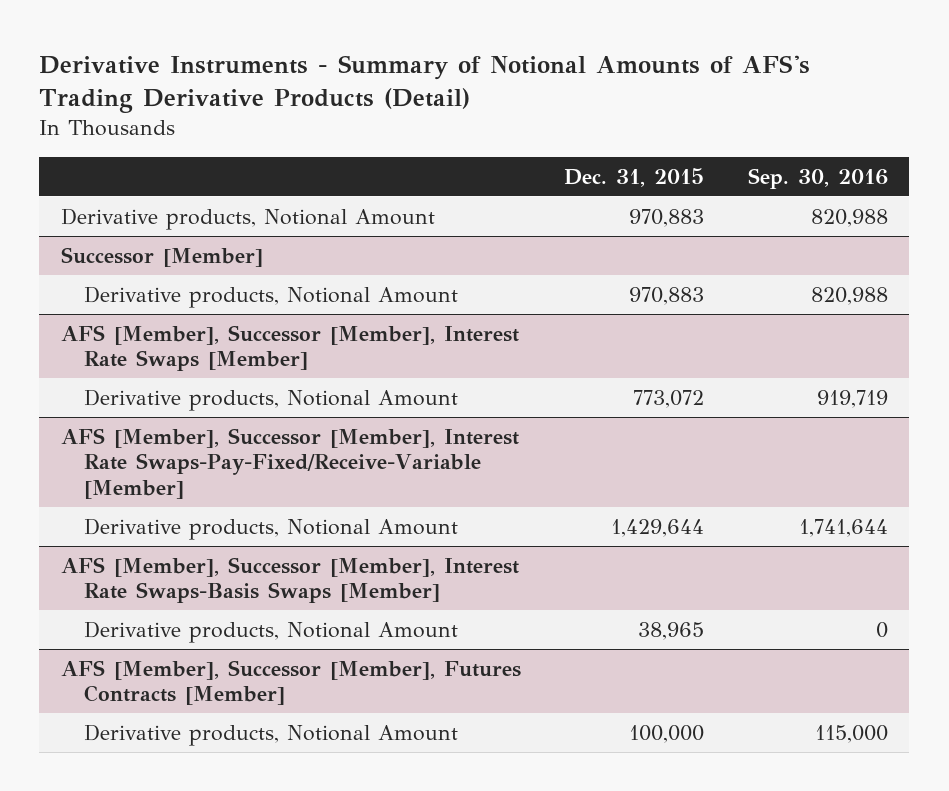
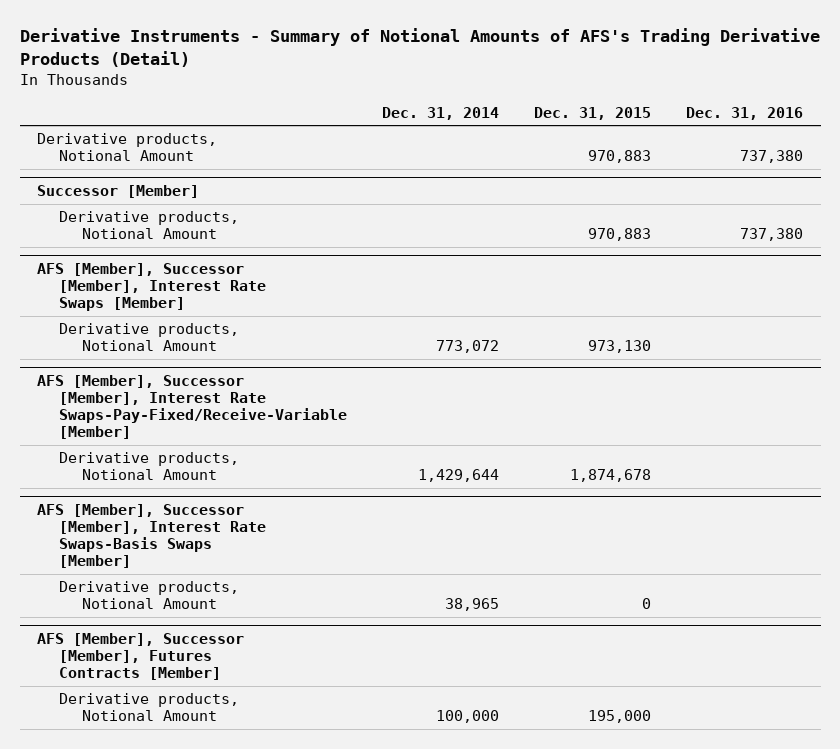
[747,167,888,189] Sep. 30, 2016 -> none
none -> [382,106,500,120] Dec. 31, 2014
none -> [686,106,804,120] Dec. 31, 2016
[633,389,705,408] 773,072 -> [588,340,652,354] 973,130
[611,518,705,537] 1,429,644 -> [570,469,652,483] 1,874,678
[638,621,705,640] 38,965 -> [642,598,652,610] 0
[629,724,705,743] 100,000 -> [588,710,652,724] 195,000

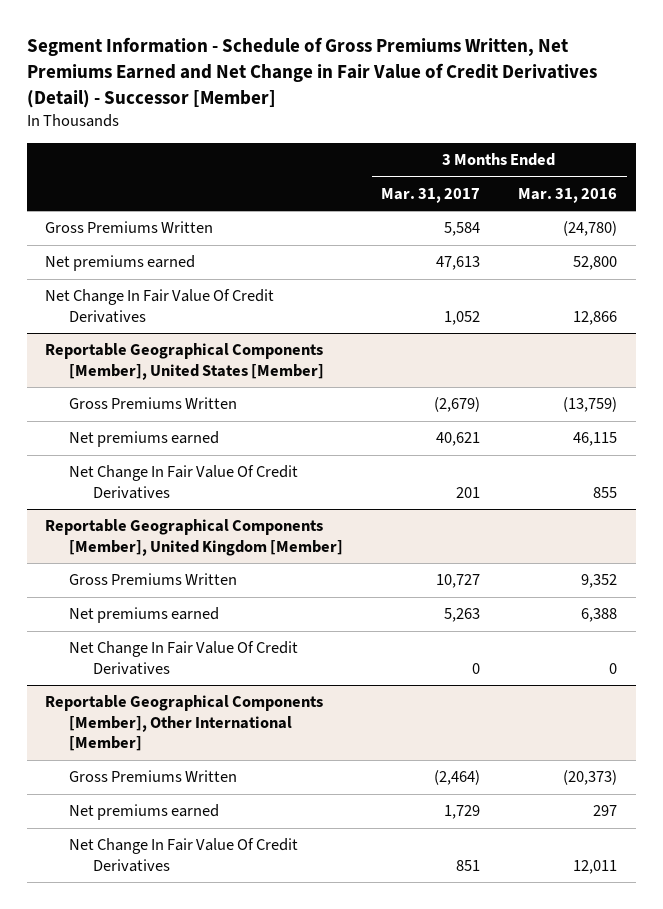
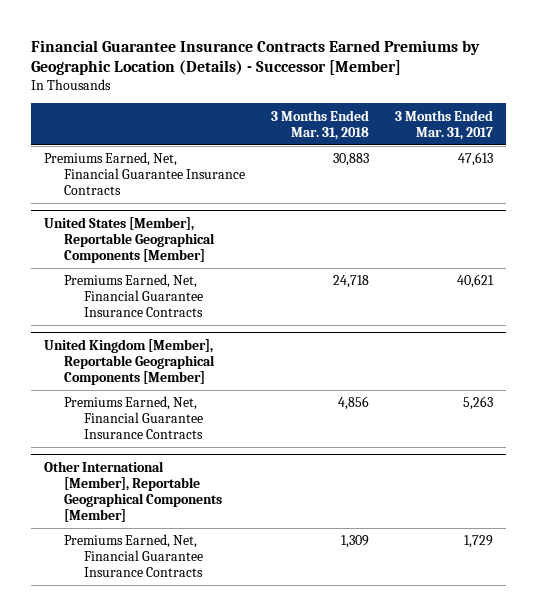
[26,37,597,108] Segment Information - Schedule of Gross Premiums Written, Net Premiums Earned and Net Change in Fair Value of Credit Derivatives (Detail) - Successor [Member] -> [30,39,480,76] Financial Guarantee Insurance Contracts Earned Premiums by Geographic Location (Details) - Successor [Member]
[518,187,618,203] Mar. 31, 2016 -> none
none -> [271,109,370,140] 3 Months Ended Mar. 31, 2018
[45,221,214,234] Gross Premiums Written -> none
[45,289,275,323] Net Change In Fair Value Of Credit Derivatives -> none
[69,397,238,410] Gross Premiums Written -> none
[69,465,299,499] Net Change In Fair Value Of Credit Derivatives -> none
[69,573,238,586] Gross Premiums Written -> none
[69,641,299,675] Net Change In Fair Value Of Credit Derivatives -> none
[69,770,238,783] Gross Premiums Written -> none
[69,838,299,872] Net Change In Fair Value Of Credit Derivatives -> none
[45,255,196,272] Net premiums earned -> [43,152,246,195] Premiums Earned, Net, Financial Guarantee Insurance Contracts
[45,343,325,380] Reportable Geographical Components [Member], United States [Member] -> [43,217,216,263] United States [Member], Reportable Geographical Components [Member]
[69,431,220,448] Net premiums earned -> [64,274,204,317] Premiums Earned, Net, Financial Guarantee Insurance Contracts
[45,519,344,556] Reportable Geographical Components [Member], United Kingdom [Member] -> [43,339,216,385] United Kingdom [Member], Reportable Geographical Components [Member]
[69,607,220,624] Net premiums earned -> [64,396,204,439] Premiums Earned, Net, Financial Guarantee Insurance Contracts
[45,695,324,752] Reportable Geographical Components [Member], Other International [Member] -> [43,461,223,522] Other International [Member], Reportable Geographical Components [Member]
[69,804,220,821] Net premiums earned -> [64,534,204,577] Premiums Earned, Net, Financial Guarantee Insurance Contracts

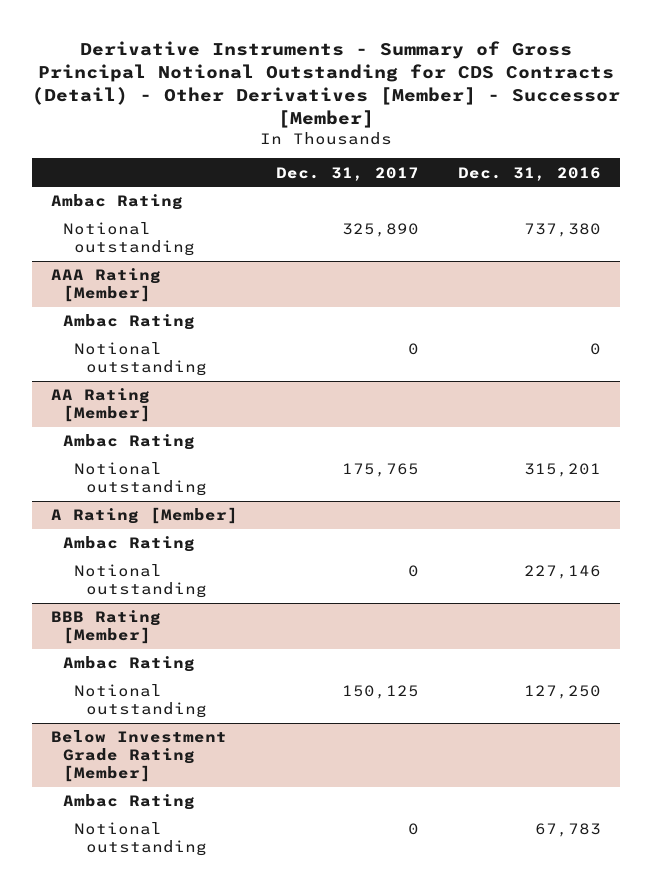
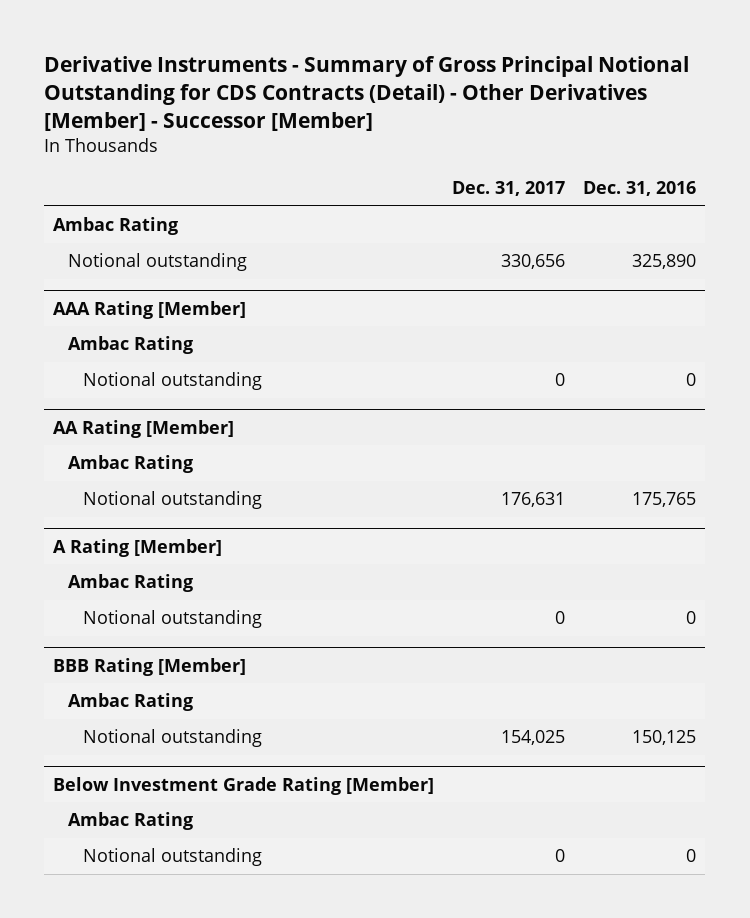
[342,223,420,238] 325,890 -> [501,254,566,270] 330,656
[523,223,601,238] 737,380 -> [632,254,697,270] 325,890
[342,463,420,478] 175,765 -> [501,492,566,508] 176,631
[523,463,601,478] 315,201 -> [632,492,697,508] 175,765
[523,565,601,580] 227,146 -> [686,611,697,625] 0
[342,685,420,700] 150,125 -> [501,730,566,746] 154,025
[523,685,601,700] 127,250 -> [632,730,697,746] 150,125
[534,823,601,838] 67,783 -> [686,849,697,863] 0

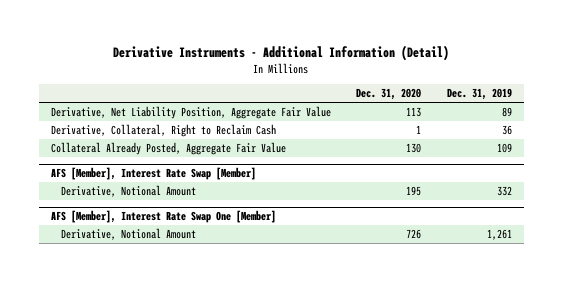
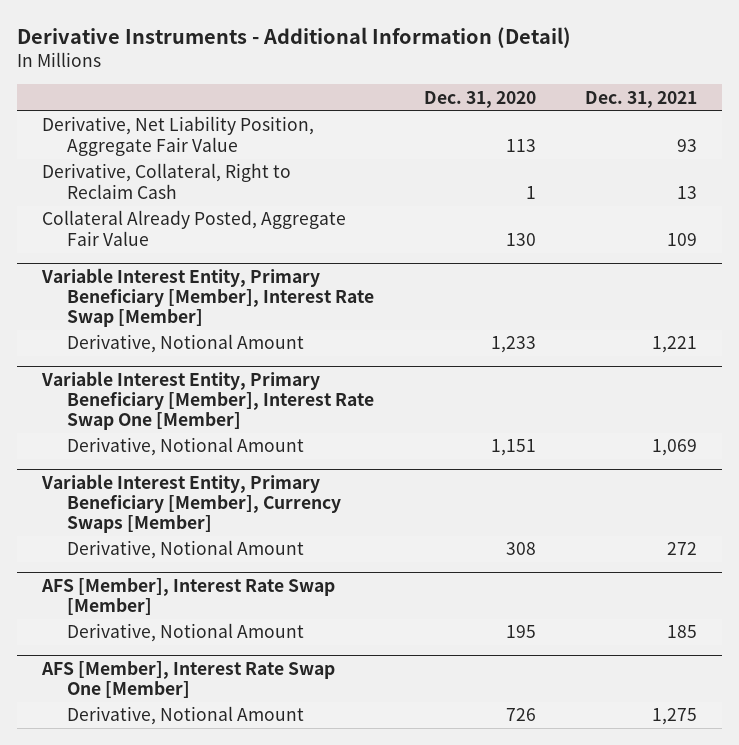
[446,88,512,101] Dec. 31, 2019 -> none
none -> [585,90,698,108] Dec. 31, 2021
none -> [40,267,374,328] Variable Interest Entity, Primary Beneficiary [Member], Interest Rate Swap [Member]
none -> [66,334,304,354] Derivative, Notional Amount
none -> [40,370,374,431] Variable Interest Entity, Primary Beneficiary [Member], Interest Rate Swap One [Member]
none -> [66,437,304,457] Derivative, Notional Amount
none -> [40,473,341,534] Variable Interest Entity, Primary Beneficiary [Member], Currency Swaps [Member]
none -> [66,540,304,560] Derivative, Notional Amount

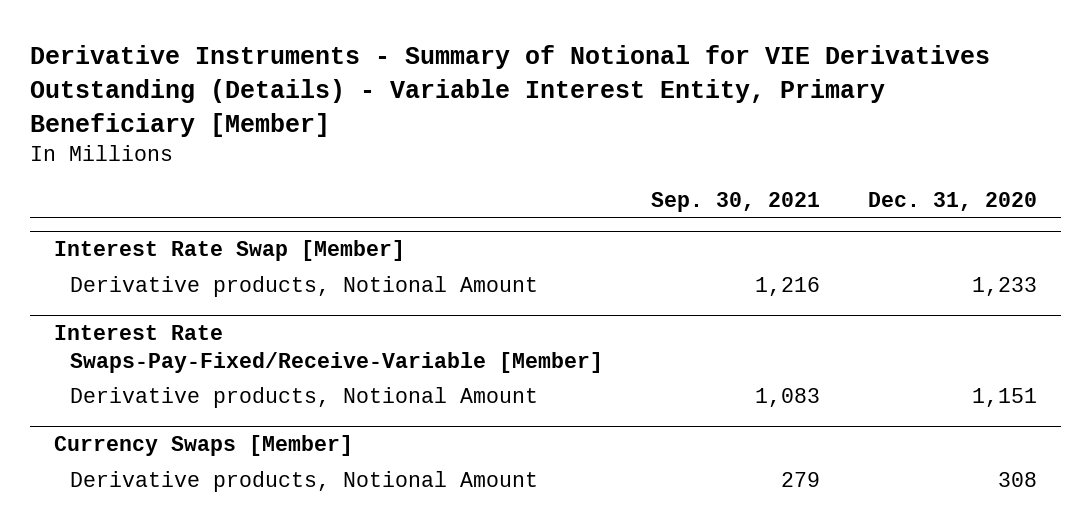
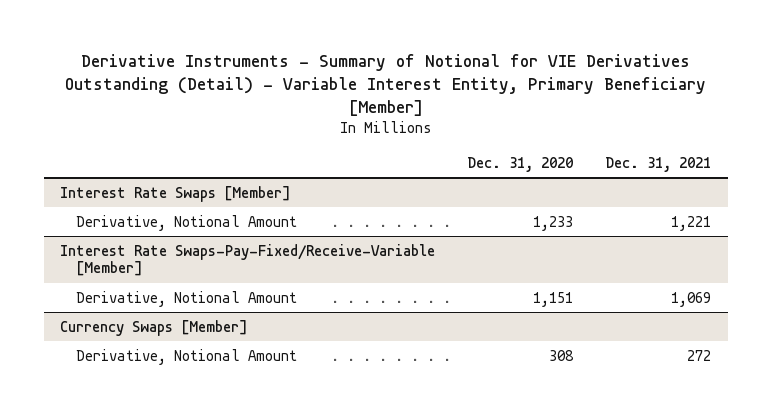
[30,45,991,137] Derivative Instruments - Summary of Notional for VIE Derivatives Outstanding (Details) - Variable Interest Entity, Primary Beneficiary [Member] -> [64,54,706,116] Derivative Instruments - Summary of Notional for VIE Derivatives Outstanding (Detail) - Variable Interest Entity, Primary Beneficiary [Member]
[650,192,820,213] Sep. 30, 2021 -> none
none -> [605,156,712,172] Dec. 31, 2021
[54,240,406,262] Interest Rate Swap [Member] -> [60,185,292,202] Interest Rate Swaps [Member]
[69,275,538,297] Derivative products, Notional Amount -> [76,214,298,231] Derivative, Notional Amount
[69,386,538,408] Derivative products, Notional Amount -> [76,290,298,307] Derivative, Notional Amount
[69,470,538,492] Derivative products, Notional Amount -> [76,348,298,365] Derivative, Notional Amount

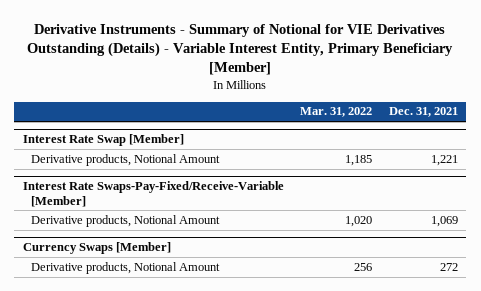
[64,54,706,116] Derivative Instruments - Summary of Notional for VIE Derivatives Outstanding (Detail) - Variable Interest Entity, Primary Beneficiary [Member] -> [27,23,454,76] Derivative Instruments - Summary of Notional for VIE Derivatives Outstanding (Details) - Variable Interest Entity, Primary Beneficiary [Member]
[467,156,574,172] Dec. 31, 2020 -> none
none -> [300,107,373,118] Mar. 31, 2022
[60,185,292,202] Interest Rate Swaps [Member] -> [22,134,184,147] Interest Rate Swap [Member]
[76,214,298,231] Derivative, Notional Amount -> [31,153,221,166] Derivative products, Notional Amount
[76,290,298,307] Derivative, Notional Amount -> [31,214,221,227] Derivative products, Notional Amount
[76,348,298,365] Derivative, Notional Amount -> [31,261,221,274] Derivative products, Notional Amount

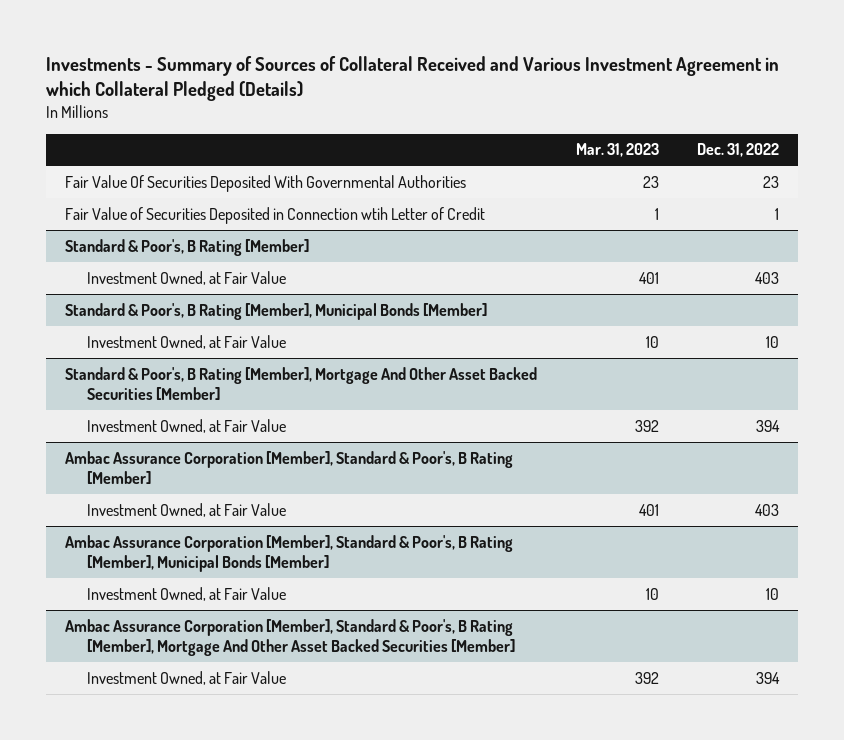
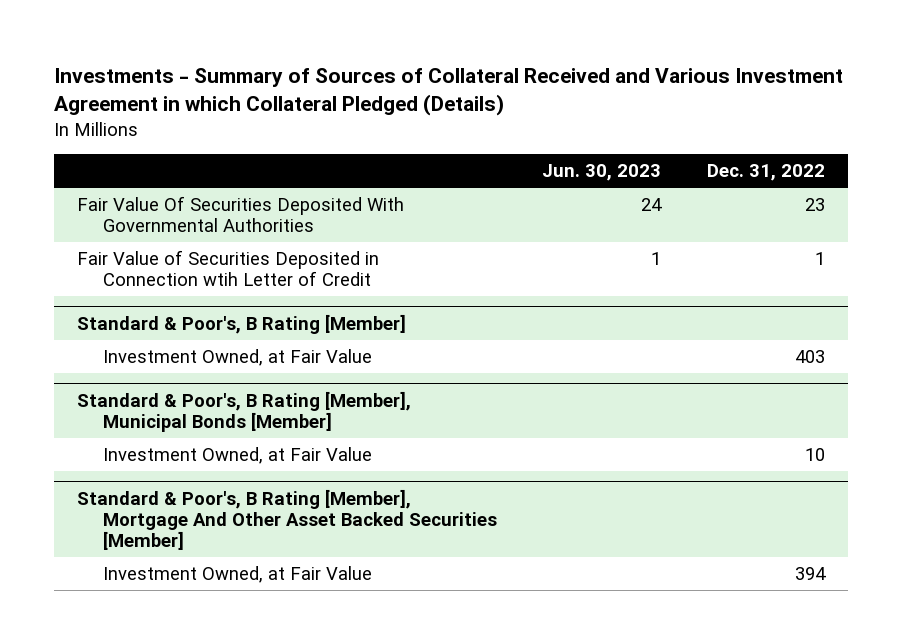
[575,143,659,158] Mar. 31, 2023 -> none
none -> [542,164,662,182] Jun. 30, 2023
[65,450,514,484] Ambac Assurance Corporation [Member], Standard & Poor's, B Rating [Member] -> none
[87,502,287,517] Investment Owned, at Fair Value -> none
[65,534,514,572] Ambac Assurance Corporation [Member], Standard & Poor's, B Rating [Member], Municipal Bonds [Member] -> none
[87,586,287,601] Investment Owned, at Fair Value -> none
[65,618,516,656] Ambac Assurance Corporation [Member], Standard & Poor's, B Rating [Member], Mortgage And Other Asset Backed Securities [Member] -> none
[87,670,287,685] Investment Owned, at Fair Value -> none

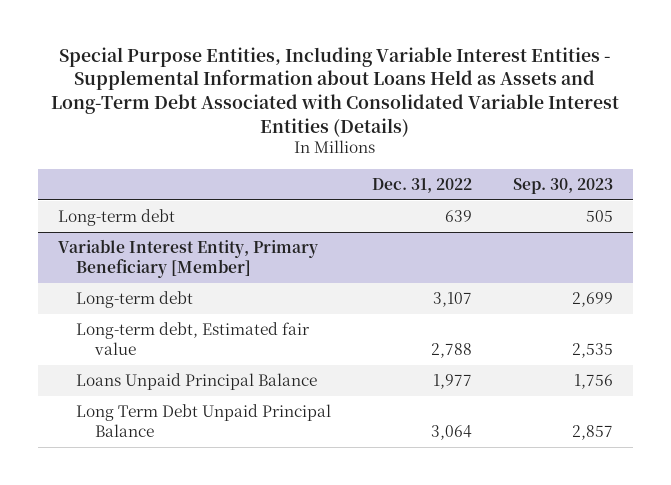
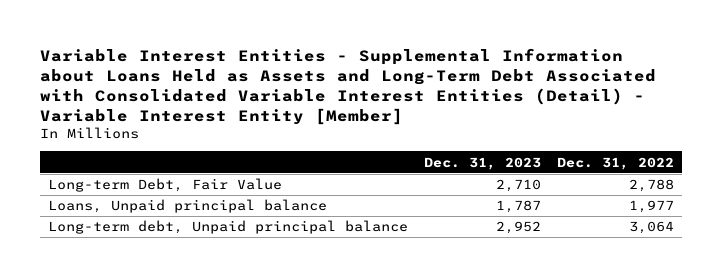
[51,46,620,137] Special Purpose Entities, Including Variable Interest Entities - Supplemental Information about Loans Held as Assets and Long-Term Debt Associated with Consolidated Variable Interest Entities (Details) -> [40,47,657,125] Variable Interest Entities - Supplemental Information about Loans Held as Assets and Long-Term Debt Associated with Consolidated Variable Interest Entities (Detail) - Variable Interest Entity [Member]
[512,177,613,194] Sep. 30, 2023 -> none
none -> [424,156,542,170] Dec. 31, 2023
[58,209,176,227] Long-term debt -> none
[58,239,319,278] Variable Interest Entity, Primary Beneficiary [Member] -> none
[76,291,194,309] Long-term debt -> none
[76,322,311,355] Long-term debt, Estimated fair value -> [48,178,283,193] Long-term Debt, Fair Value
[76,373,318,391] Loans Unpaid Principal Balance -> [48,199,328,214] Loans, Unpaid principal balance
[76,404,332,437] Long Term Debt Unpaid Principal Balance -> [48,220,409,235] Long-term debt, Unpaid principal balance

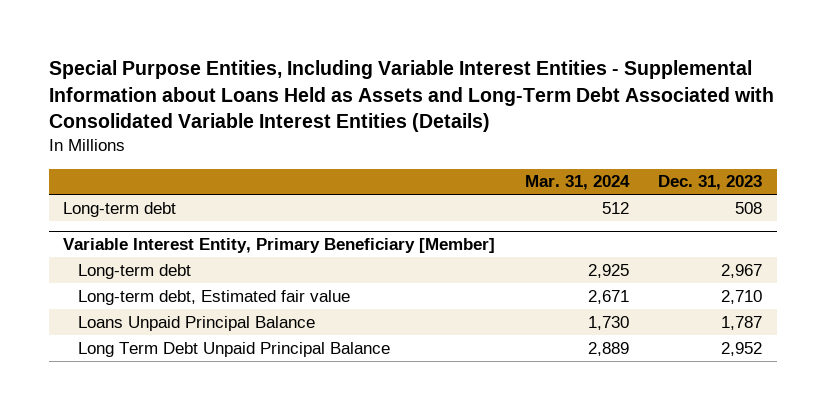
[40,47,657,125] Variable Interest Entities - Supplemental Information about Loans Held as Assets and Long-Term Debt Associated with Consolidated Variable Interest Entities (Detail) - Variable Interest Entity [Member] -> [48,60,774,133] Special Purpose Entities, Including Variable Interest Entities - Supplemental Information about Loans Held as Assets and Long-Term Debt Associated with Consolidated Variable Interest Entities (Details)
[557,156,675,170] Dec. 31, 2022 -> none
none -> [524,175,630,191] Mar. 31, 2024
none -> [63,201,177,217] Long-term debt
none -> [63,238,496,254] Variable Interest Entity, Primary Beneficiary [Member]
none -> [78,263,192,279] Long-term debt
[48,178,283,193] Long-term Debt, Fair Value -> [78,289,351,305] Long-term debt, Estimated fair value
[48,199,328,214] Loans, Unpaid principal balance -> [78,315,316,331] Loans Unpaid Principal Balance
[48,220,409,235] Long-term debt, Unpaid principal balance -> [78,341,391,357] Long Term Debt Unpaid Principal Balance

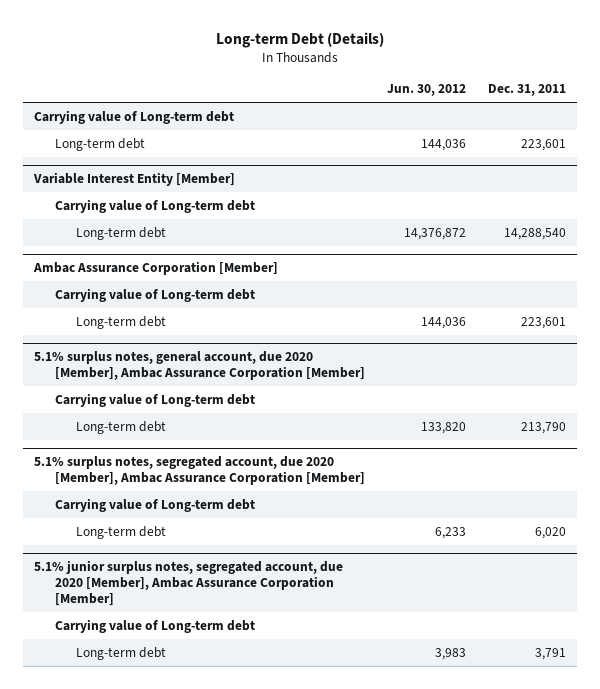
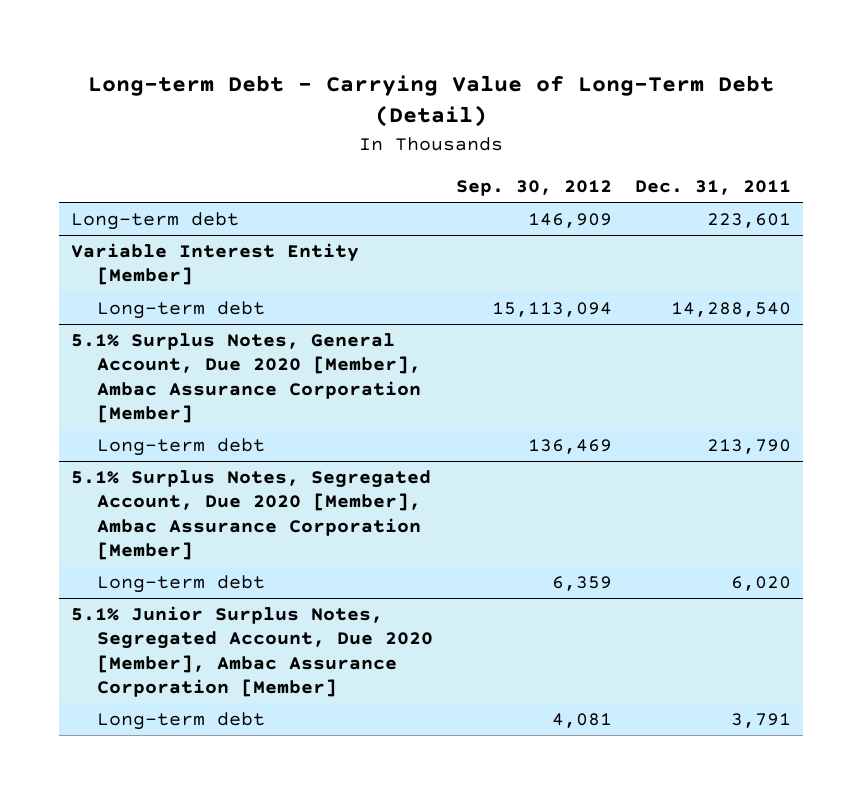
[215,32,384,49] Long-term Debt (Details) -> [88,74,775,128] Long-term Debt - Carrying Value of Long-Term Debt (Detail)
[386,84,466,97] Jun. 30, 2012 -> none
none -> [455,179,612,196] Sep. 30, 2012
[34,109,235,124] Carrying value of Long-term debt -> none
[55,198,256,213] Carrying value of Long-term debt -> none
[33,260,279,275] Ambac Assurance Corporation [Member] -> none
[55,287,256,302] Carrying value of Long-term debt -> none
[75,315,166,329] Long-term debt -> none
[55,392,256,407] Carrying value of Long-term debt -> none
[34,350,366,381] 5.1% surplus notes, general account, due 2020 [Member], Ambac Assurance Corporation [Member] -> [71,333,421,423] 5.1% Surplus Notes, General Account, Due 2020 [Member], Ambac Assurance Corporation [Member]
[55,497,256,512] Carrying value of Long-term debt -> none
[34,455,366,486] 5.1% surplus notes, segregated account, due 2020 [Member], Ambac Assurance Corporation [Member] -> [71,470,432,560] 5.1% Surplus Notes, Segregated Account, Due 2020 [Member], Ambac Assurance Corporation [Member]
[55,618,256,633] Carrying value of Long-term debt -> none
[34,559,344,607] 5.1% junior surplus notes, segregated account, due 2020 [Member], Ambac Assurance Corporation [Member] -> [71,606,433,697] 5.1% Junior Surplus Notes, Segregated Account, Due 2020 [Member], Ambac Assurance Corporation [Member]

